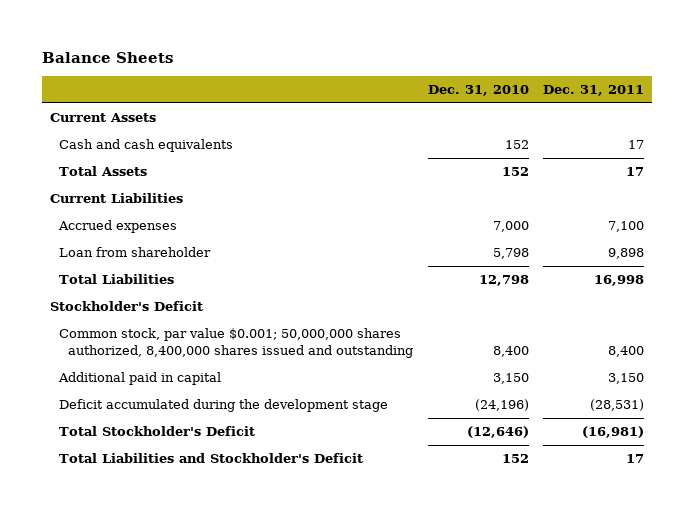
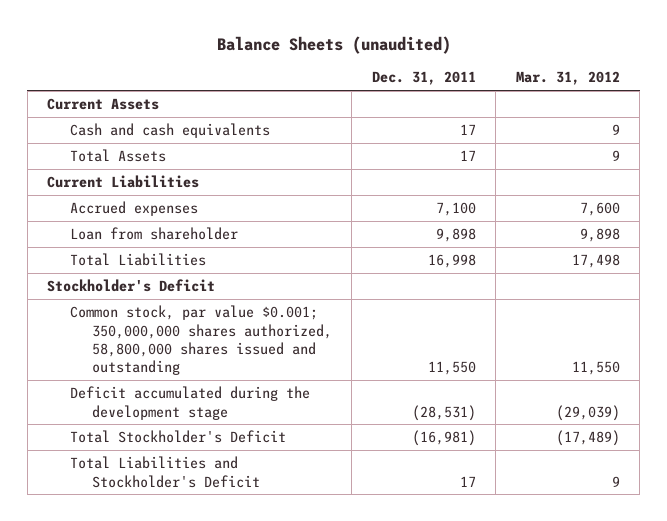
[42,51,174,63] Balance Sheets -> [216,35,451,54] Balance Sheets (unaudited)
[427,84,529,96] Dec. 31, 2010 -> none
none -> [515,71,620,86] Mar. 31, 2012
[57,372,221,386] Additional paid in capital -> none
[58,328,414,359] Common stock, par value $0.001; 50,000,000 shares authorized, 8,400,000 shares issued and outstanding -> [69,305,332,376] Common stock, par value $0.001; 350,000,000 shares authorized, 58,800,000 shares issued and outstanding
[608,346,645,358] 8,400 -> [427,361,476,376] 11,550

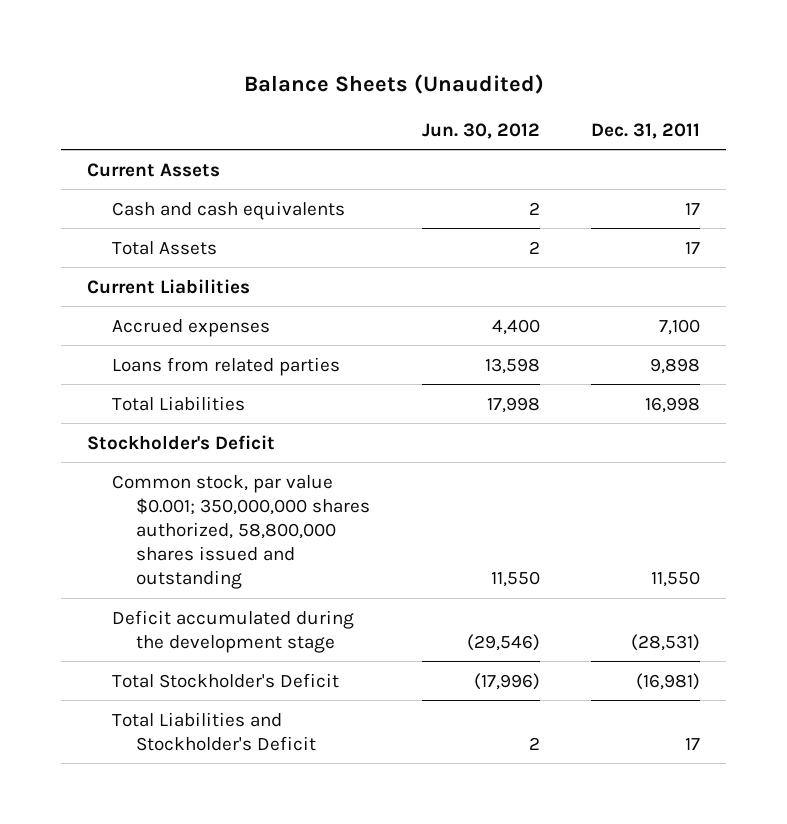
[216,35,451,54] Balance Sheets (unaudited) -> [243,73,544,94] Balance Sheets (Unaudited)
[515,71,620,86] Mar. 31, 2012 -> none
none -> [421,122,540,139] Jun. 30, 2012
[69,227,238,241] Loan from shareholder -> [111,356,340,376] Loans from related parties

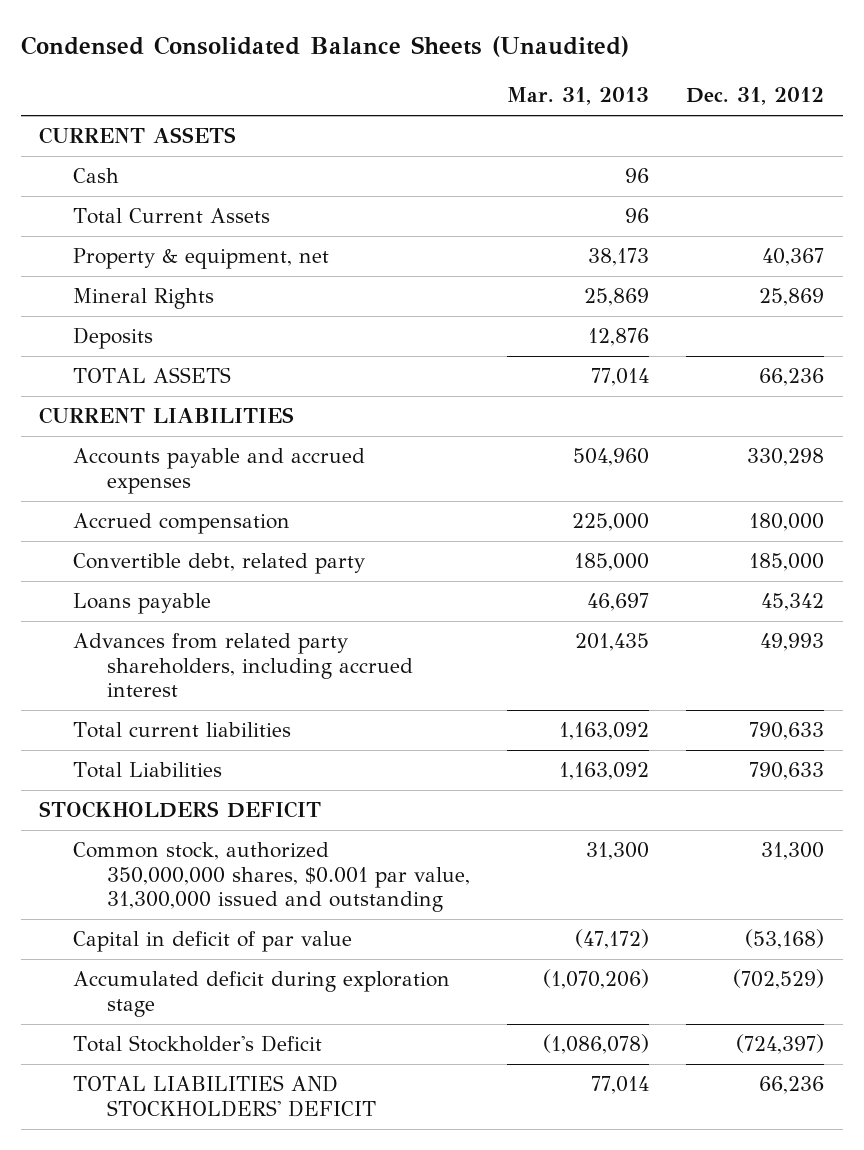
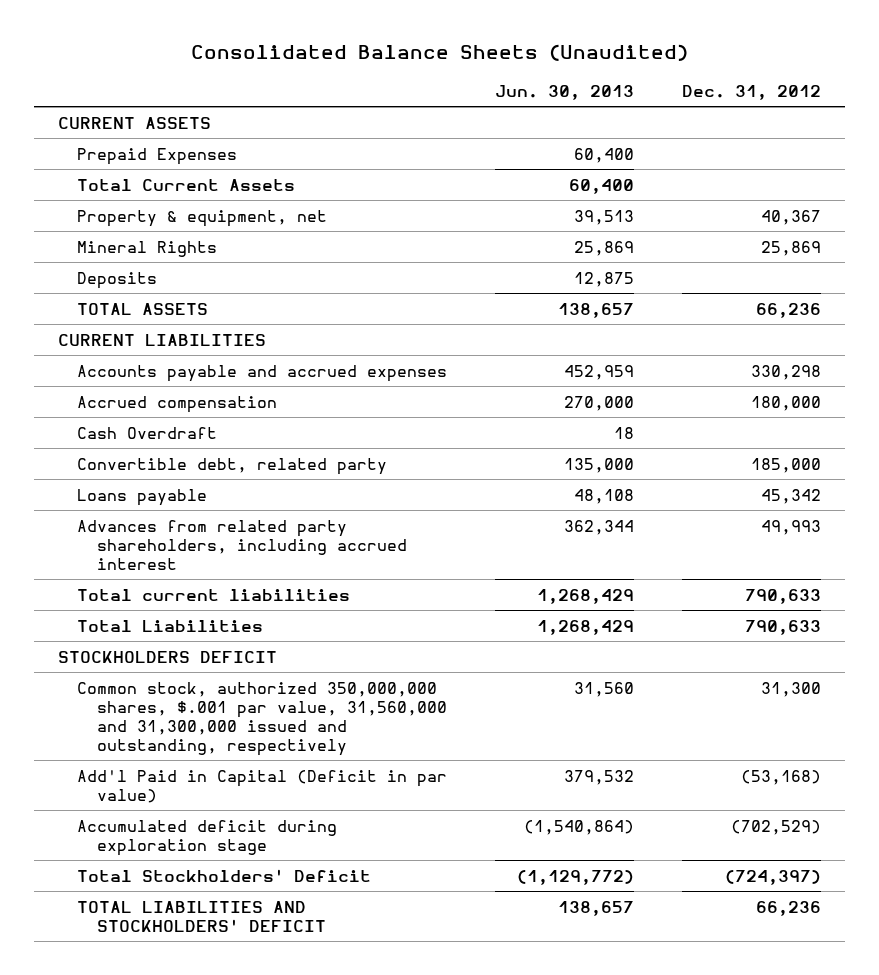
[20,35,629,57] Condensed Consolidated Balance Sheets (Unaudited) -> [190,44,688,62] Consolidated Balance Sheets (Unaudited)
[507,87,650,106] Mar. 31, 2013 -> none
none -> [495,85,635,101] Jun. 30, 2013
[73,168,120,184] Cash -> none
none -> [77,147,238,165] Prepaid Expenses
none -> [77,426,218,439] Cash Overdraft
[73,842,471,913] Common stock, authorized 350,000,000 shares, $0.001 par value, 31,300,000 issued and outstanding -> [77,681,447,756] Common stock, authorized 350,000,000 shares, $.001 par value, 31,560,000 and 31,300,000 issued and outstanding, respectively
[73,931,353,953] Capital in deficit of par value -> [77,769,448,803] Add'l Paid in Capital (Deficit in par value)
[73,1035,323,1053] Total Stockholder's Deficit -> [77,868,372,882] Total Stockholders' Deficit

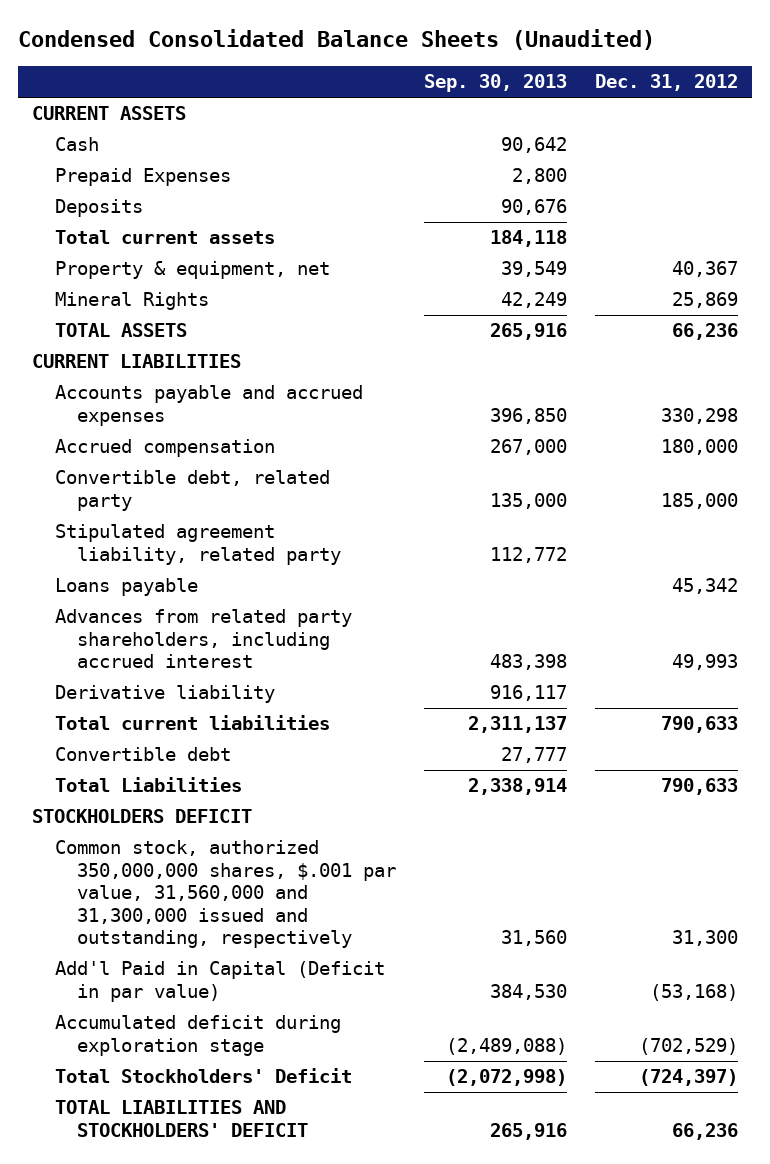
[190,44,688,62] Consolidated Balance Sheets (Unaudited) -> [18,29,656,51] Condensed Consolidated Balance Sheets (Unaudited)
[495,85,635,101] Jun. 30, 2013 -> none
none -> [423,74,567,93] Sep. 30, 2013
none -> [54,137,99,152] Cash
[77,271,158,289] Deposits -> [54,199,143,218] Deposits
[77,178,296,191] Total Current Assets -> [54,230,275,245] Total current assets
[77,426,218,439] Cash Overdraft -> none
none -> [54,524,341,565] Stipulated agreement liability, related party
none -> [54,685,275,704] Derivative liability
none -> [54,747,231,762] Convertible debt

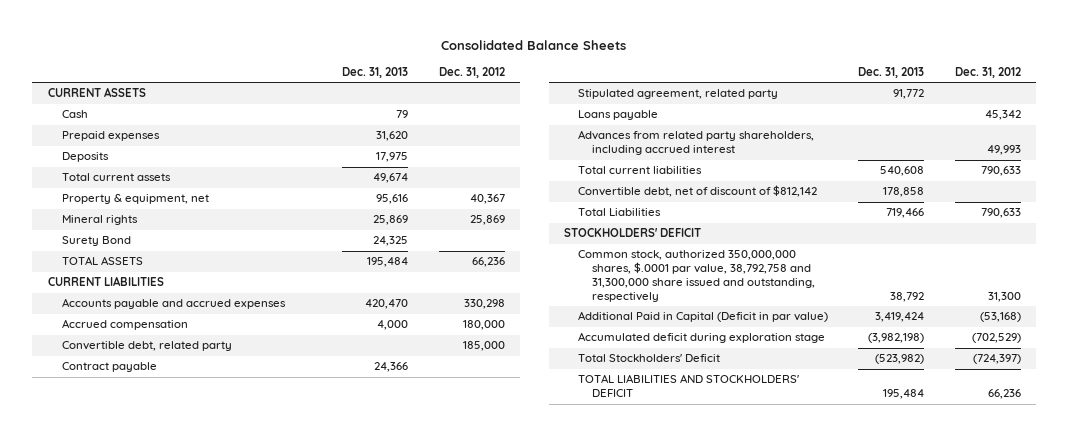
[18,29,656,51] Condensed Consolidated Balance Sheets (Unaudited) -> [441,40,627,51] Consolidated Balance Sheets
[423,74,567,93] Sep. 30, 2013 -> none
none -> [342,67,409,79] Dec. 31, 2013
[54,168,231,187] Prepaid Expenses -> [61,131,160,142] Prepaid expenses
[54,292,209,311] Mineral Rights -> [61,215,138,226] Mineral rights
none -> [61,236,131,247] Surety Bond
none -> [61,362,157,373] Contract payable
[54,524,341,565] Stipulated agreement liability, related party -> [577,89,778,100] Stipulated agreement, related party
[54,685,275,704] Derivative liability -> none
[54,747,231,762] Convertible debt -> [577,185,817,198] Convertible debt, net of discount of $812,142
[32,809,253,824] STOCKHOLDERS DEFICIT -> [563,228,701,238] STOCKHOLDERS' DEFICIT
[54,840,396,948] Common stock, authorized 350,000,000 shares, $.001 par value, 31,560,000 and 31,300,000 issued and outstanding, respectively -> [577,250,815,303] Common stock, authorized 350,000,000 shares, $.0001 par value, 38,792,758 and 31,300,000 share issued and outstanding, respectively
[54,961,385,1002] Add'l Paid in Capital (Deficit in par value) -> [577,311,828,323] Additional Paid in Capital (Deficit in par value)

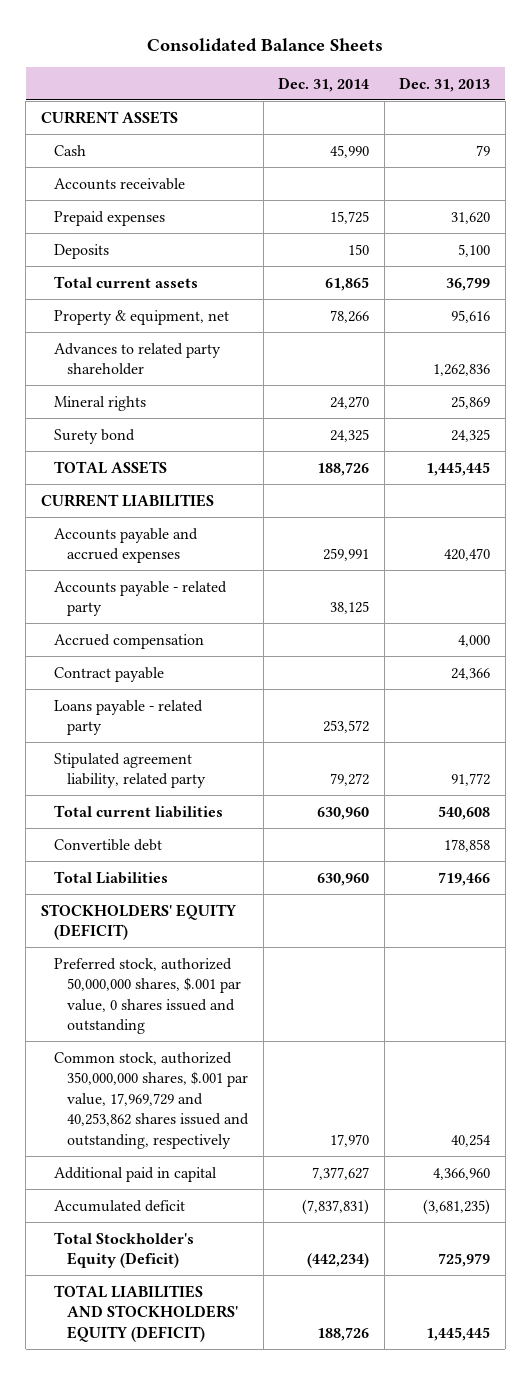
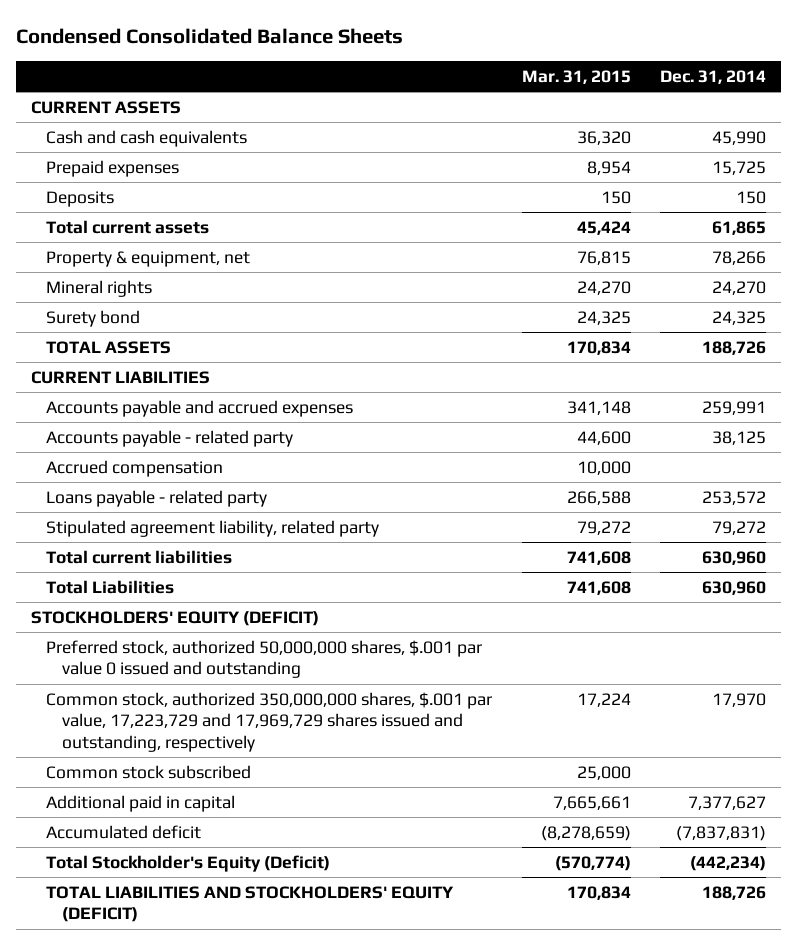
[147,37,384,52] Consolidated Balance Sheets -> [15,28,403,45] Condensed Consolidated Balance Sheets
[399,76,491,92] Dec. 31, 2013 -> none
none -> [521,70,631,85] Mar. 31, 2015
[53,177,185,190] Accounts receivable -> none
[53,144,86,156] Cash -> [46,129,248,147] Cash and cash equivalents
[53,342,221,376] Advances to related party shareholder -> none
[53,666,164,682] Contract payable -> none
[53,838,162,851] Convertible debt -> none
[53,957,242,1035] Preferred stock, authorized 50,000,000 shares, $.001 par value, 0 shares issued and outstanding -> [46,639,483,679] Preferred stock, authorized 50,000,000 shares, $.001 par value 0 issued and outstanding
[53,1051,250,1149] Common stock, authorized 350,000,000 shares, $.001 par value, 17,969,729 and 40,253,862 shares issued and outstanding, respectively -> [46,691,493,752] Common stock, authorized 350,000,000 shares, $.001 par value, 17,223,729 and 17,969,729 shares issued and outstanding, respectively
none -> [46,764,252,779] Common stock subscribed

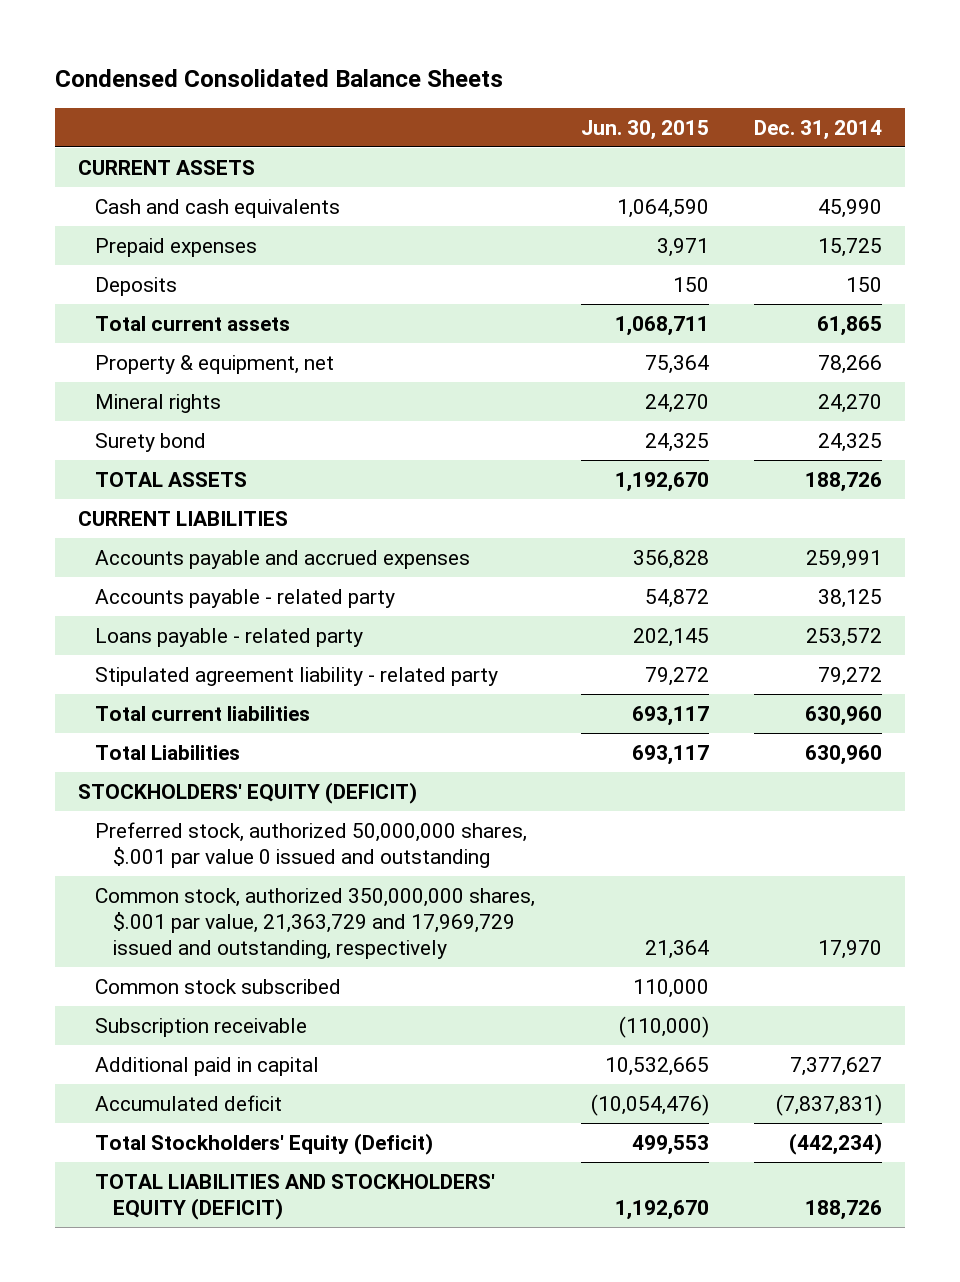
[521,70,631,85] Mar. 31, 2015 -> none
none -> [580,119,709,140] Jun. 30, 2015
[46,459,224,477] Accrued compensation -> none
[46,519,380,537] Stipulated agreement liability, related party -> [95,666,499,686] Stipulated agreement liability - related party
[46,691,493,752] Common stock, authorized 350,000,000 shares, $.001 par value, 17,223,729 and 17,969,729 shares issued and outstanding, respectively -> [95,887,536,959] Common stock, authorized 350,000,000 shares, $.001 par value, 21,363,729 and 17,969,729 issued and outstanding, respectively
none -> [95,1017,308,1037] Subscription receivable
[46,854,331,872] Total Stockholder's Equity (Deficit) -> [95,1132,434,1155] Total Stockholders' Equity (Deficit)

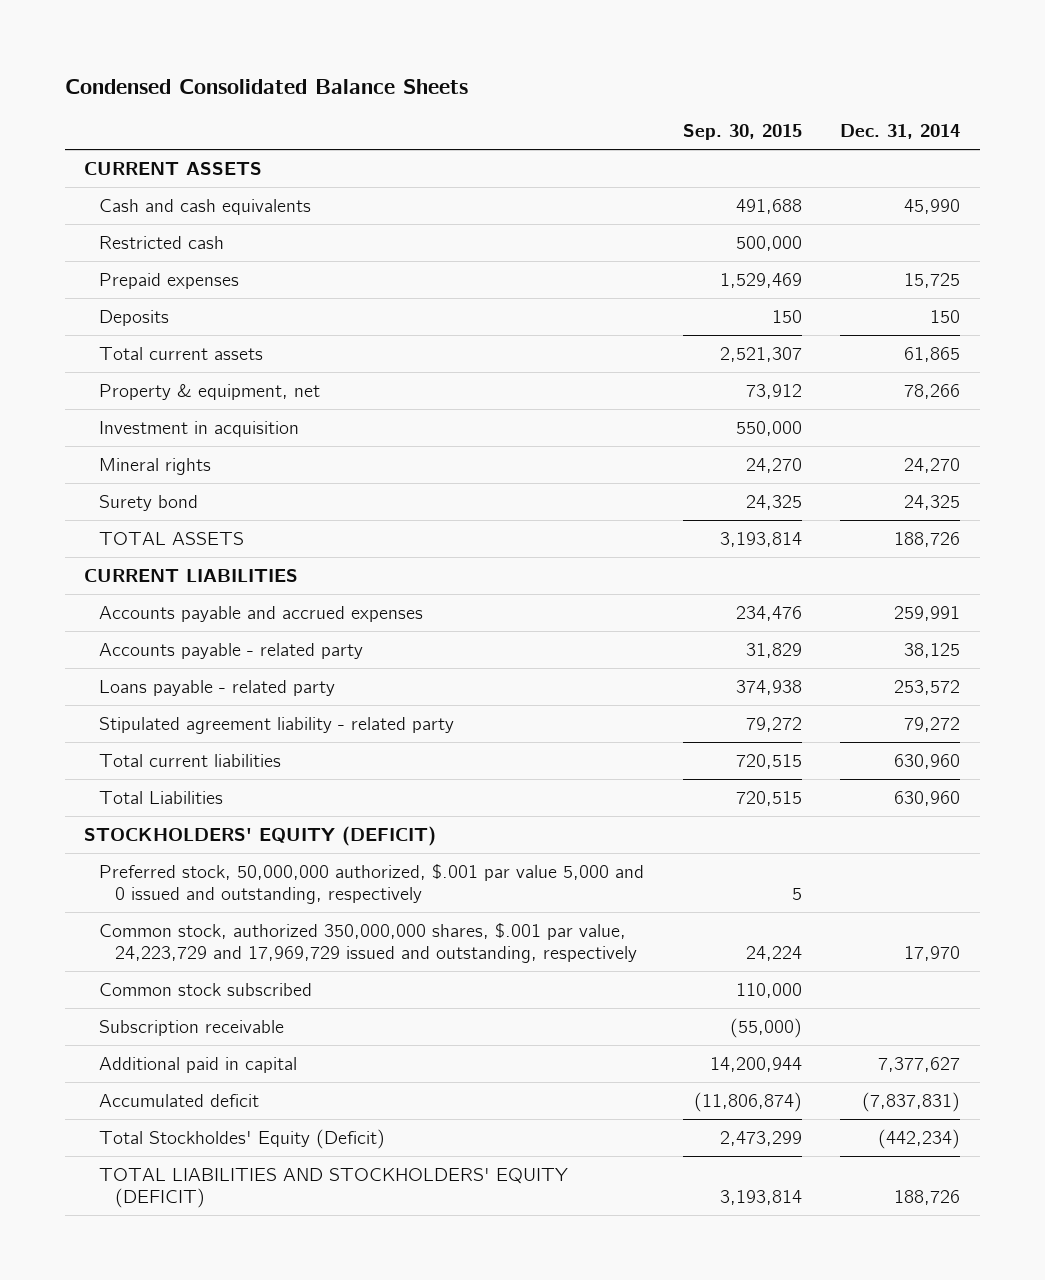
[580,119,709,140] Jun. 30, 2015 -> none
none -> [682,124,802,141] Sep. 30, 2015
none -> [99,235,225,249] Restricted cash
none -> [99,420,300,437] Investment in acquisition
[95,821,528,868] Preferred stock, authorized 50,000,000 shares, $.001 par value 0 issued and outstanding -> [99,863,645,904] Preferred stock, 50,000,000 authorized, $.001 par value 5,000 and 0 issued and outstanding, respectively
[95,887,536,959] Common stock, authorized 350,000,000 shares, $.001 par value, 21,363,729 and 17,969,729 issued and outstanding, respectively -> [99,922,637,963] Common stock, authorized 350,000,000 shares, $.001 par value, 24,223,729 and 17,969,729 issued and outstanding, respectively
[95,1132,434,1155] Total Stockholders' Equity (Deficit) -> [99,1128,386,1149] Total Stockholdes' Equity (Deficit)

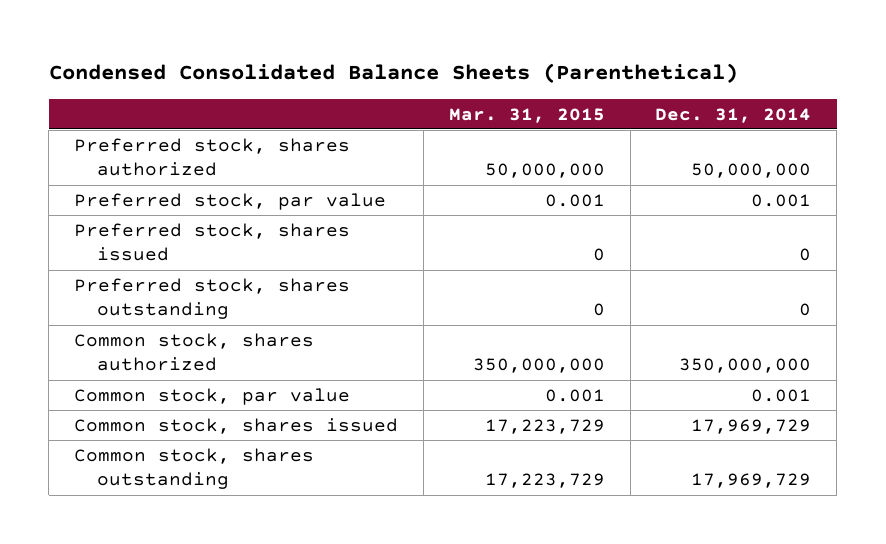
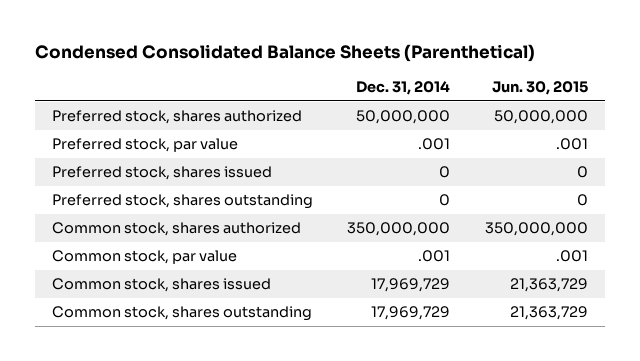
[448,107,605,123] Mar. 31, 2015 -> none
none -> [491,81,588,96] Jun. 30, 2015
[751,193,812,207] 0.001 -> [418,138,451,151] .001
[751,388,812,402] 0.001 -> [418,250,451,263] .001

